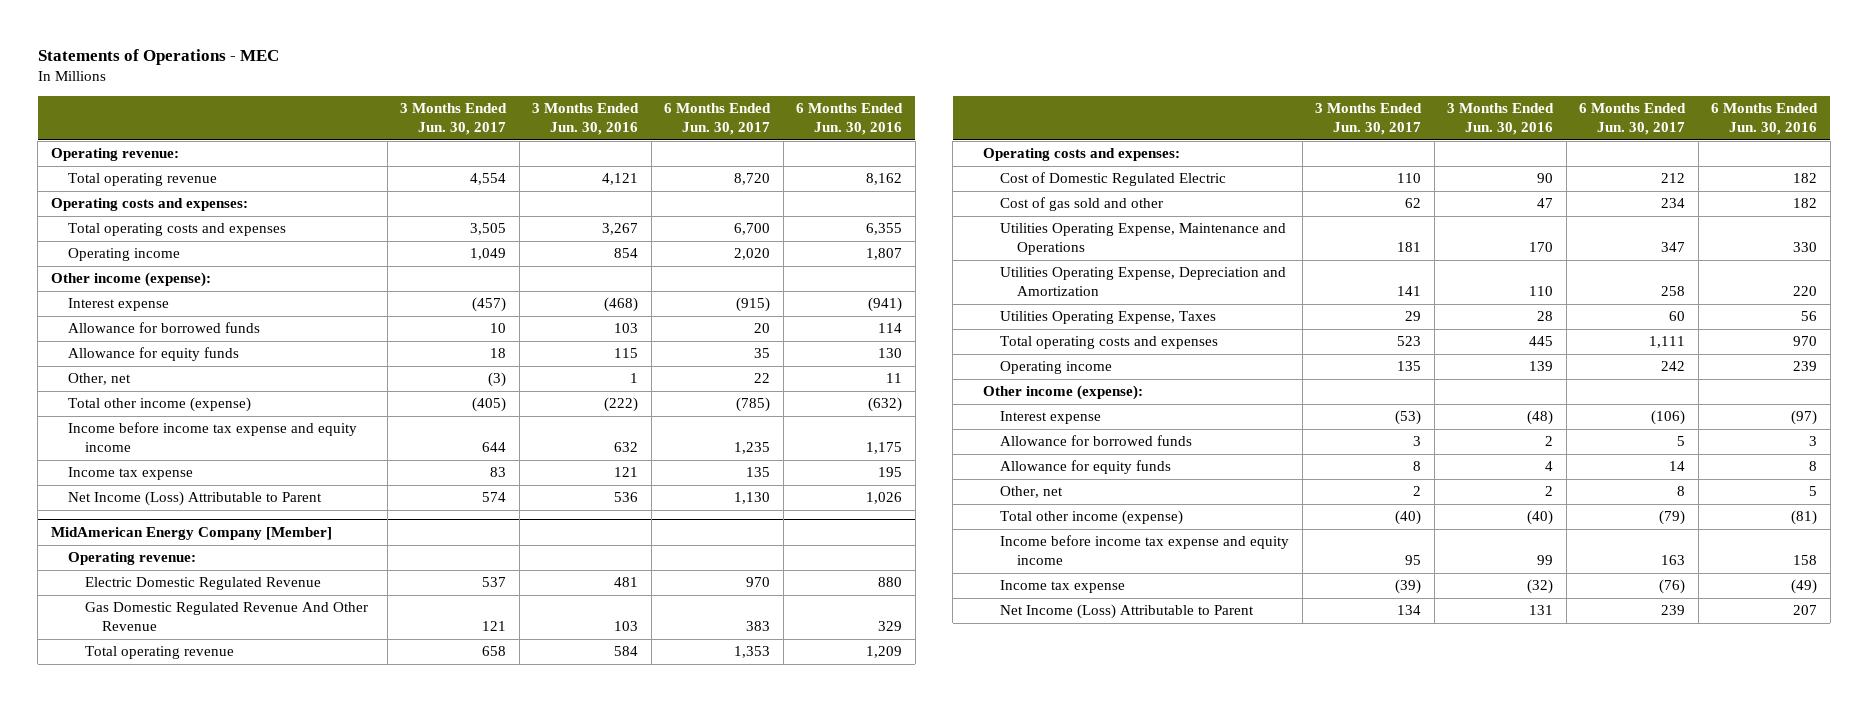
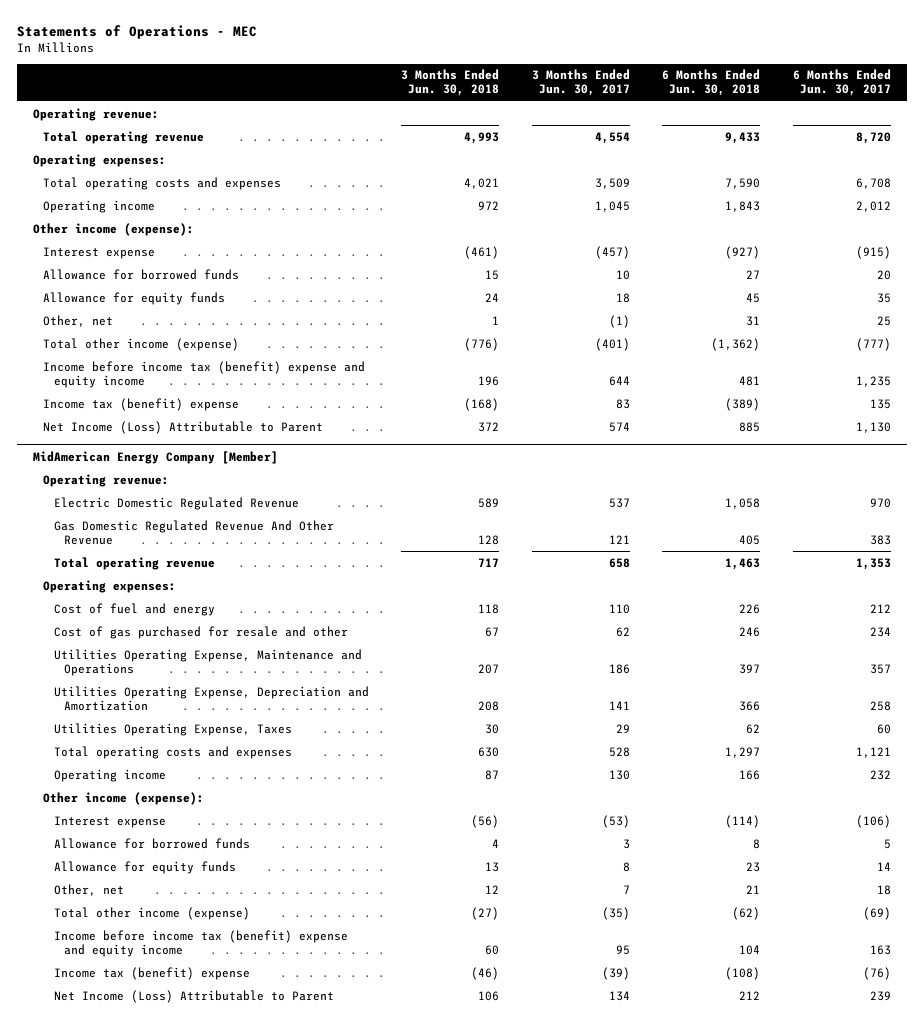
[532,103,640,135] 3 Months Ended Jun. 30, 2016 -> none
[796,103,904,135] 6 Months Ended Jun. 30, 2016 -> none
none -> [401,69,500,97] 3 Months Ended Jun. 30, 2018
none -> [662,69,761,97] 6 Months Ended Jun. 30, 2018
[50,198,248,212] Operating costs and expenses: -> [33,153,167,167] Operating expenses:
[470,223,507,236] 3,505 -> [594,177,630,189] 3,509
[734,223,771,236] 6,700 -> [855,177,891,189] 6,708
[470,248,507,261] 1,049 -> [594,200,630,212] 1,045
[734,248,771,261] 2,020 -> [855,200,891,212] 2,012
[488,372,507,388] (3) -> [608,314,630,328] (1)
[754,373,771,384] 22 -> [876,315,891,326] 25
[472,397,507,413] (405) -> [594,337,630,351] (401)
[736,397,771,413] (785) -> [855,337,891,351] (777)
[67,422,357,453] Income before income tax expense and equity income -> [43,360,366,388] Income before income tax (benefit) expense and equity income
[67,467,193,481] Income tax expense -> [43,397,240,411] Income tax (benefit) expense
[982,148,1180,162] Operating costs and expenses: -> [43,579,177,593] Operating expenses:
[1000,172,1227,187] Cost of Domestic Regulated Electric -> [53,602,215,616] Cost of fuel and energy
[1000,197,1164,212] Cost of gas sold and other -> [53,625,348,639] Cost of gas purchased for resale and other
[1397,242,1422,253] 181 -> [608,663,630,674] 186
[1661,242,1686,253] 347 -> [869,663,891,674] 357
[1397,336,1422,347] 523 -> [608,746,630,757] 528
[1649,336,1686,349] 1,111 -> [855,746,891,758] 1,121
[1397,361,1422,372] 135 -> [608,769,630,780] 130
[1661,361,1686,372] 242 -> [869,769,891,780] 232
[1413,486,1422,497] 2 -> [622,884,630,894] 7
[1677,486,1686,497] 8 -> [876,884,891,895] 18
[1395,510,1422,526] (40) -> [601,906,630,920] (35)
[1659,510,1686,526] (79) -> [862,906,891,920] (69)
[1000,535,1290,566] Income before income tax expense and equity income -> [53,929,348,957] Income before income tax (benefit) expense and equity income
[1000,580,1126,594] Income tax expense -> [53,966,250,980] Income tax (benefit) expense

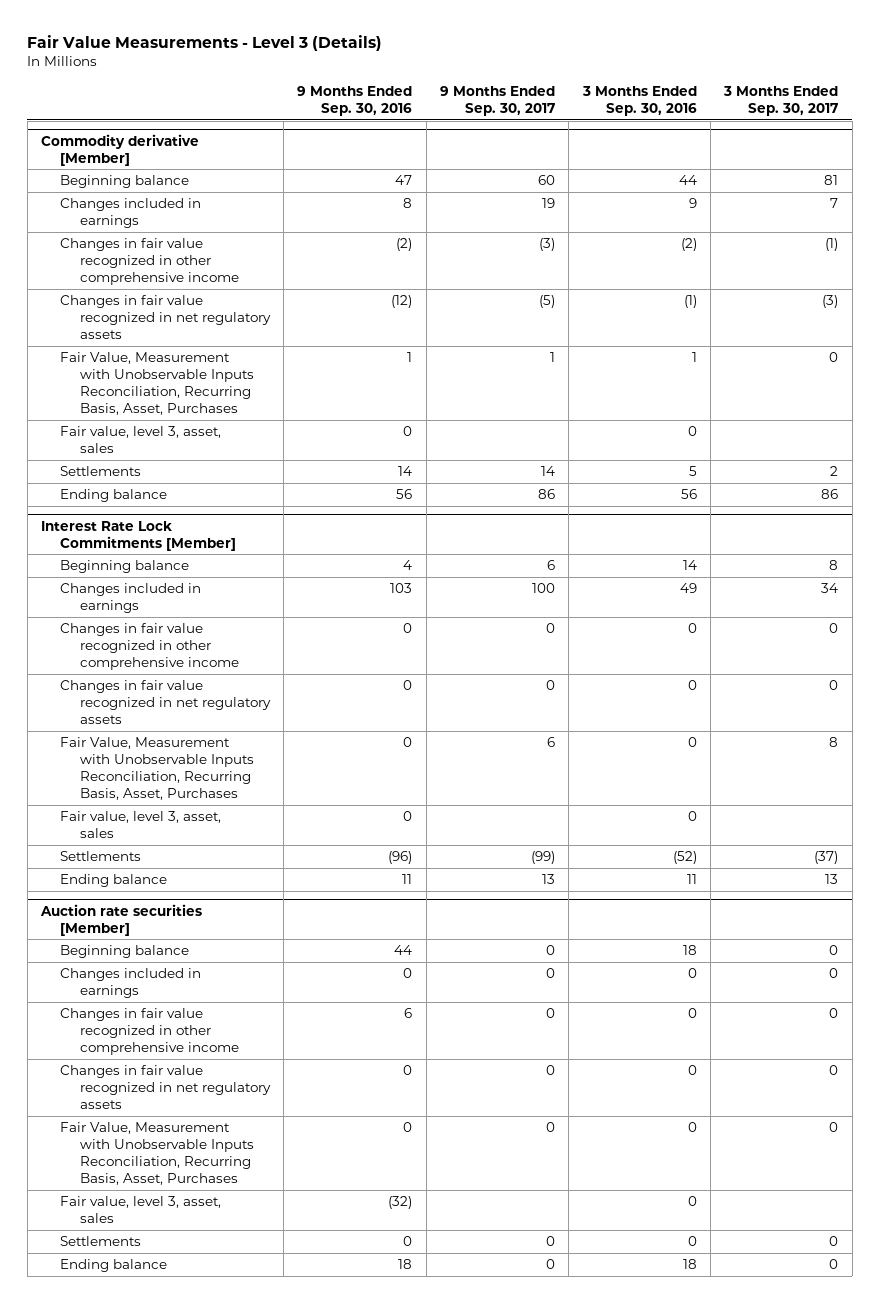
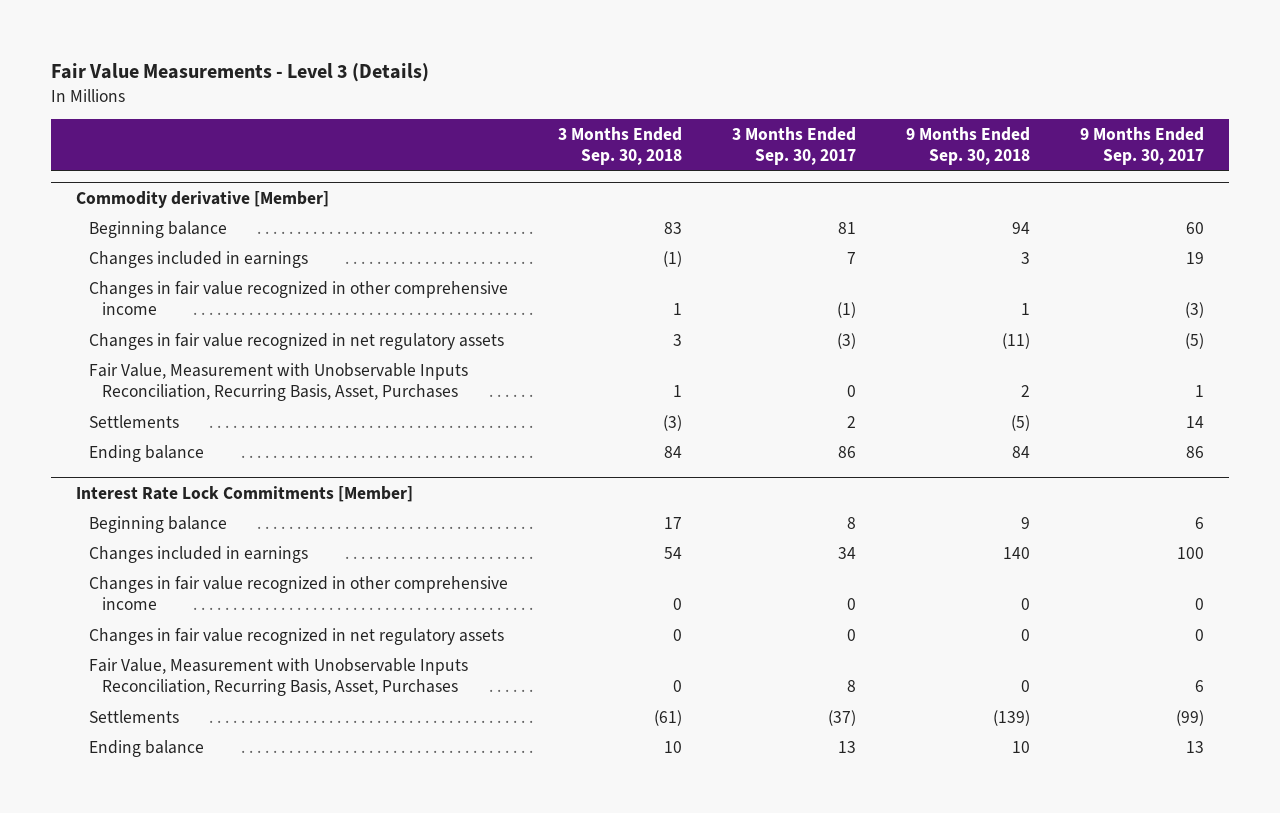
[297,85,413,117] 9 Months Ended Sep. 30, 2016 -> none
[581,85,697,117] 3 Months Ended Sep. 30, 2016 -> none
none -> [557,126,682,166] 3 Months Ended Sep. 30, 2018
none -> [905,126,1030,166] 9 Months Ended Sep. 30, 2018
[60,426,222,454] Fair value, level 3, asset, sales -> none
[60,811,222,839] Fair value, level 3, asset, sales -> none
[40,903,203,936] Auction rate securities [Member] -> none
[60,945,190,959] Beginning balance -> none
[60,968,202,999] Changes included in earnings -> none
[60,1008,239,1056] Changes in fair value recognized in other comprehensive income -> none
[60,1065,271,1110] Changes in fair value recognized in net regulatory assets -> none
[60,1122,254,1186] Fair Value, Measurement with Unobservable Inputs Reconciliation, Recurring Basis, Asset, Purchases -> none
[60,1196,222,1224] Fair value, level 3, asset, sales -> none
[60,1236,142,1247] Settlements -> none
[60,1259,168,1273] Ending balance -> none

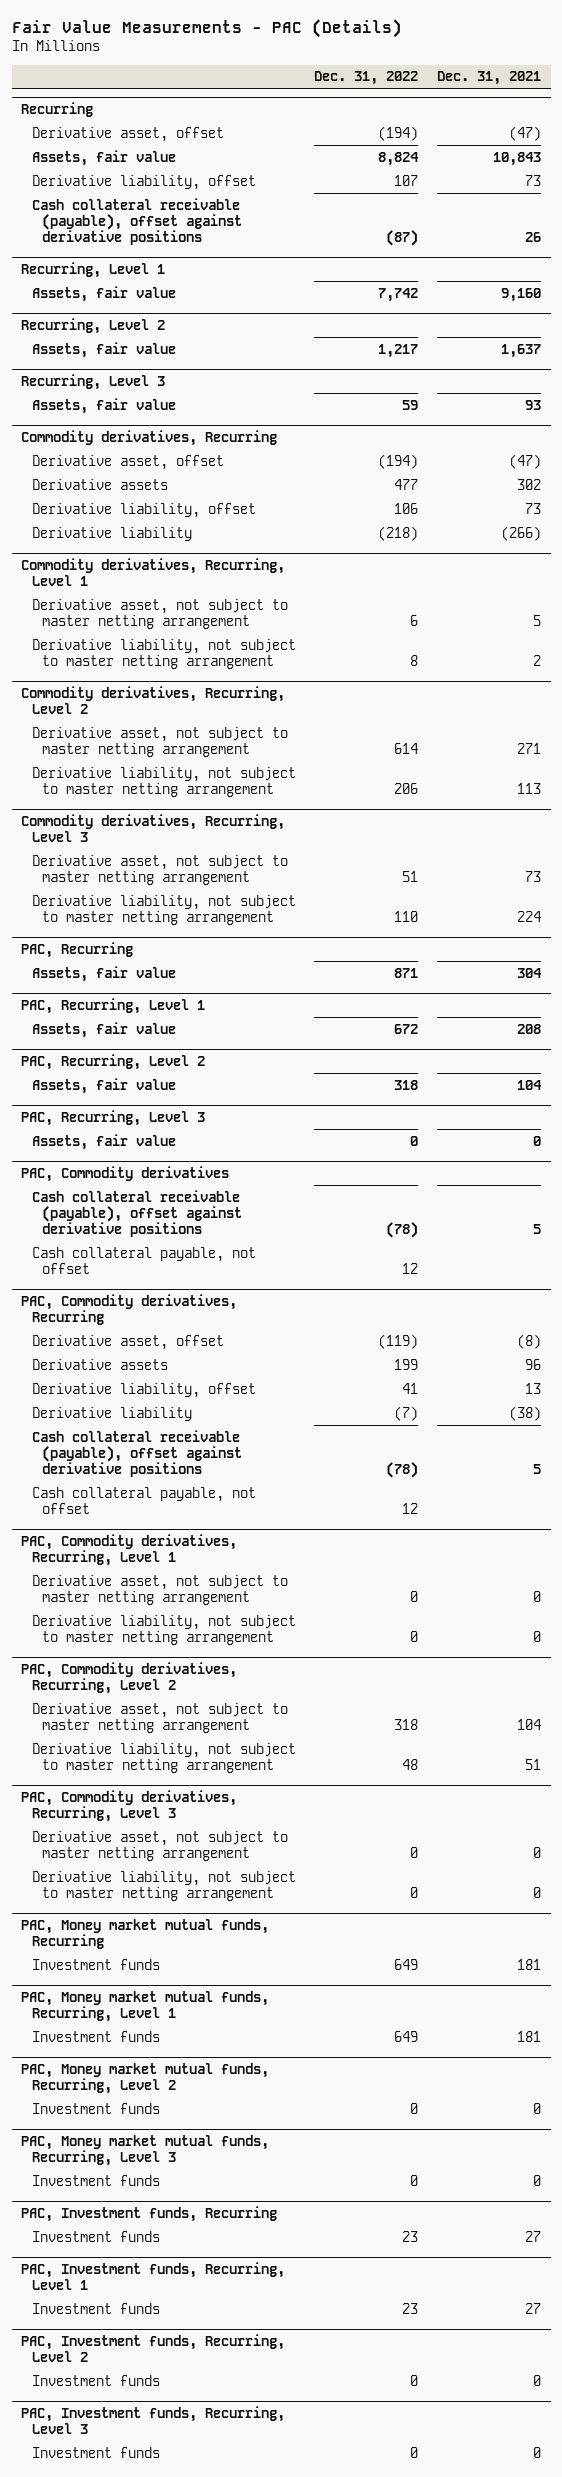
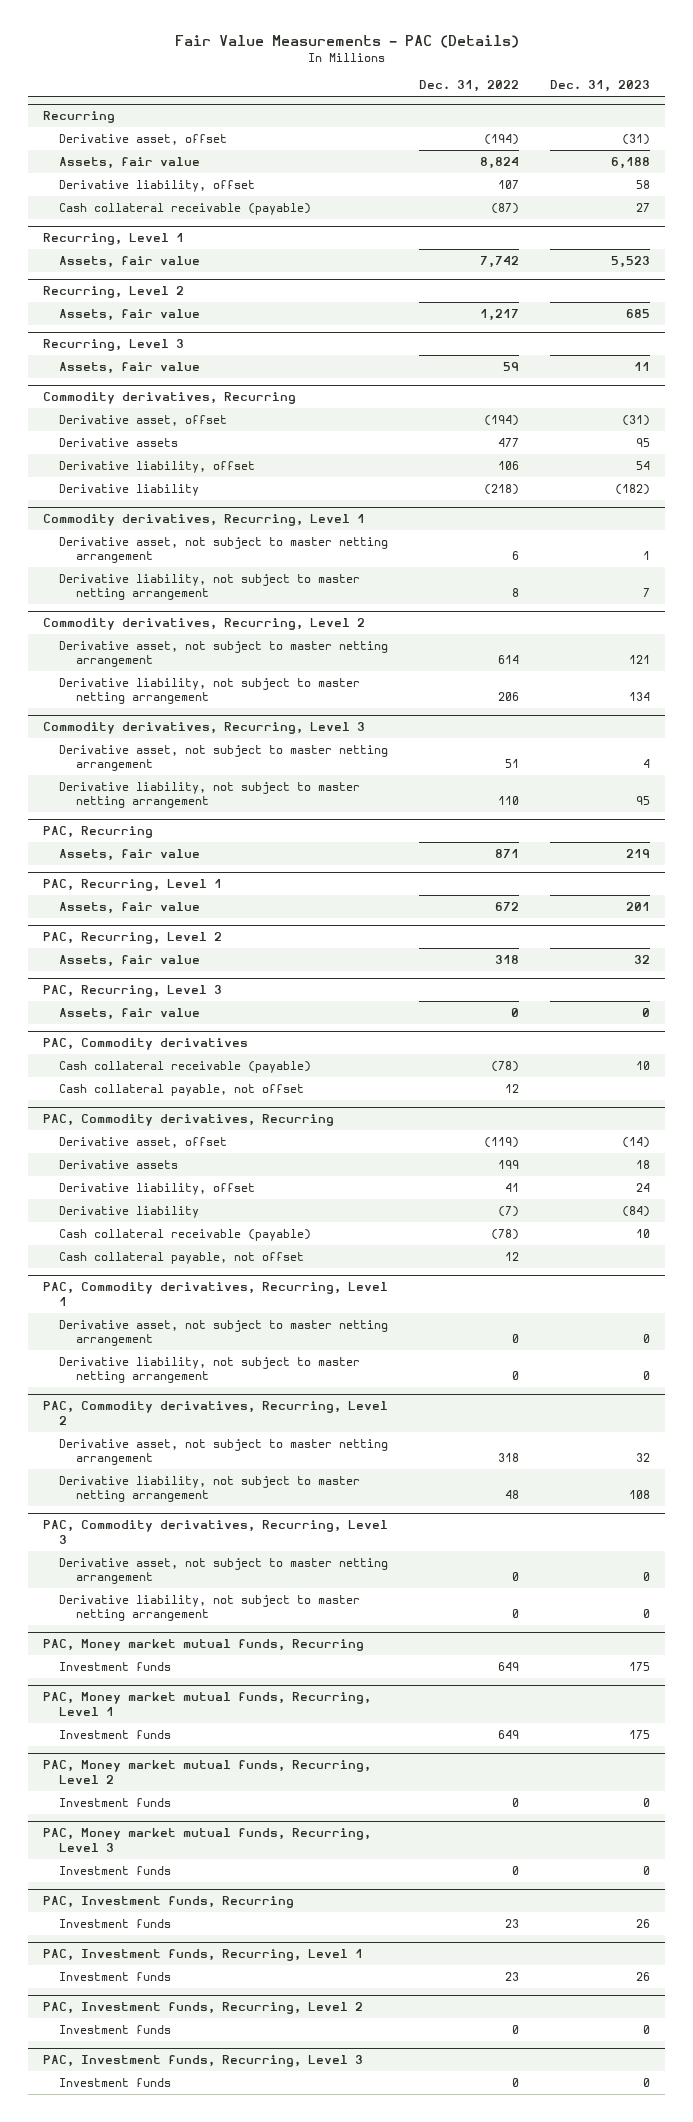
[437,71,542,86] Dec. 31, 2021 -> none
none -> [549,80,650,93] Dec. 31, 2023
[31,197,243,246] Cash collateral receivable (payable), offset against derivative positions -> [59,202,312,215] Cash collateral receivable (payable)
[31,1189,243,1238] Cash collateral receivable (payable), offset against derivative positions -> [59,1060,312,1073] Cash collateral receivable (payable)
[31,1429,243,1478] Cash collateral receivable (payable), offset against derivative positions -> [59,1228,312,1241] Cash collateral receivable (payable)

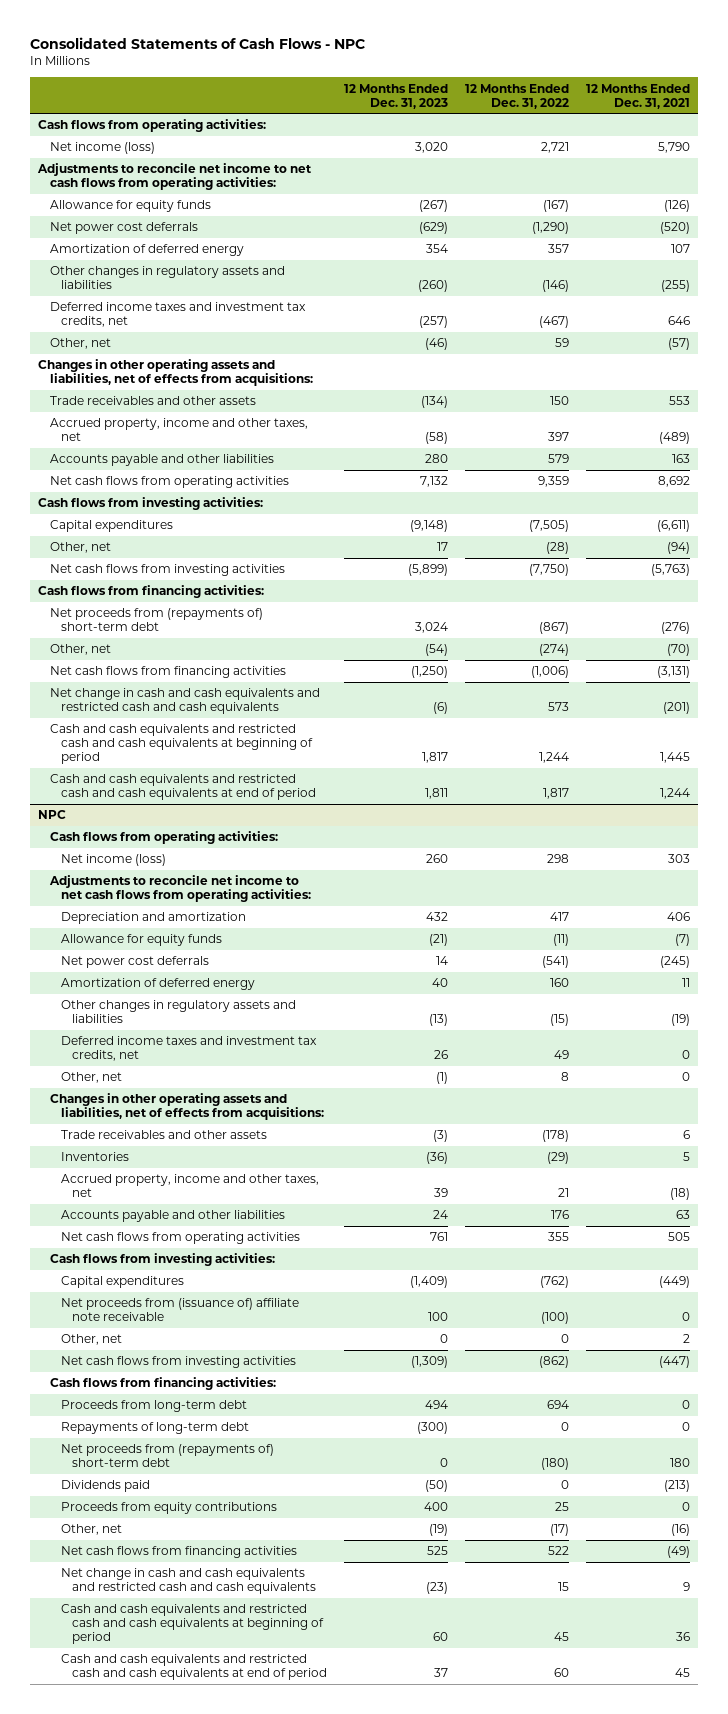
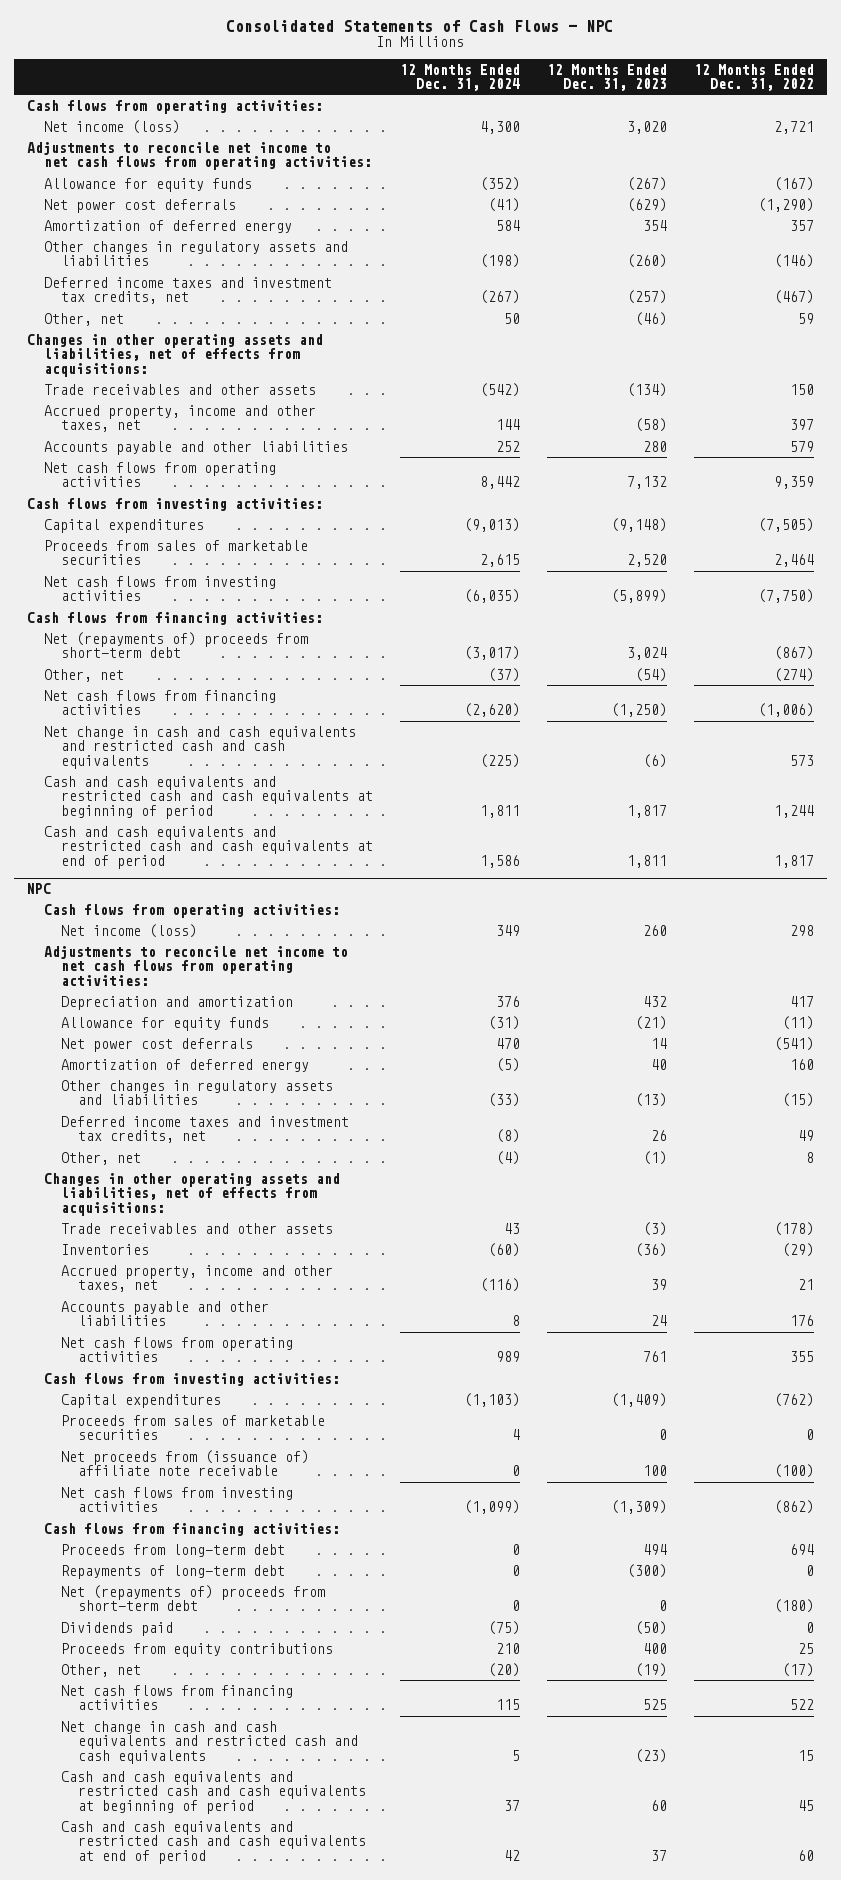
[586,83,691,109] 12 Months Ended Dec. 31, 2021 -> none
none -> [400,63,521,91] 12 Months Ended Dec. 31, 2024
[49,542,111,554] Other, net -> none
none -> [44,539,309,566] Proceeds from sales of marketable securities
[49,608,263,632] Net proceeds from (repayments of) short-term debt -> [44,631,309,659] Net (repayments of) proceeds from short-term debt
none -> [61,1414,326,1441] Proceeds from sales of marketable securities
[61,1334,123,1346] Other, net -> none
[61,1444,275,1468] Net proceeds from (repayments of) short-term debt -> [61,1584,326,1612] Net (repayments of) proceeds from short-term debt

